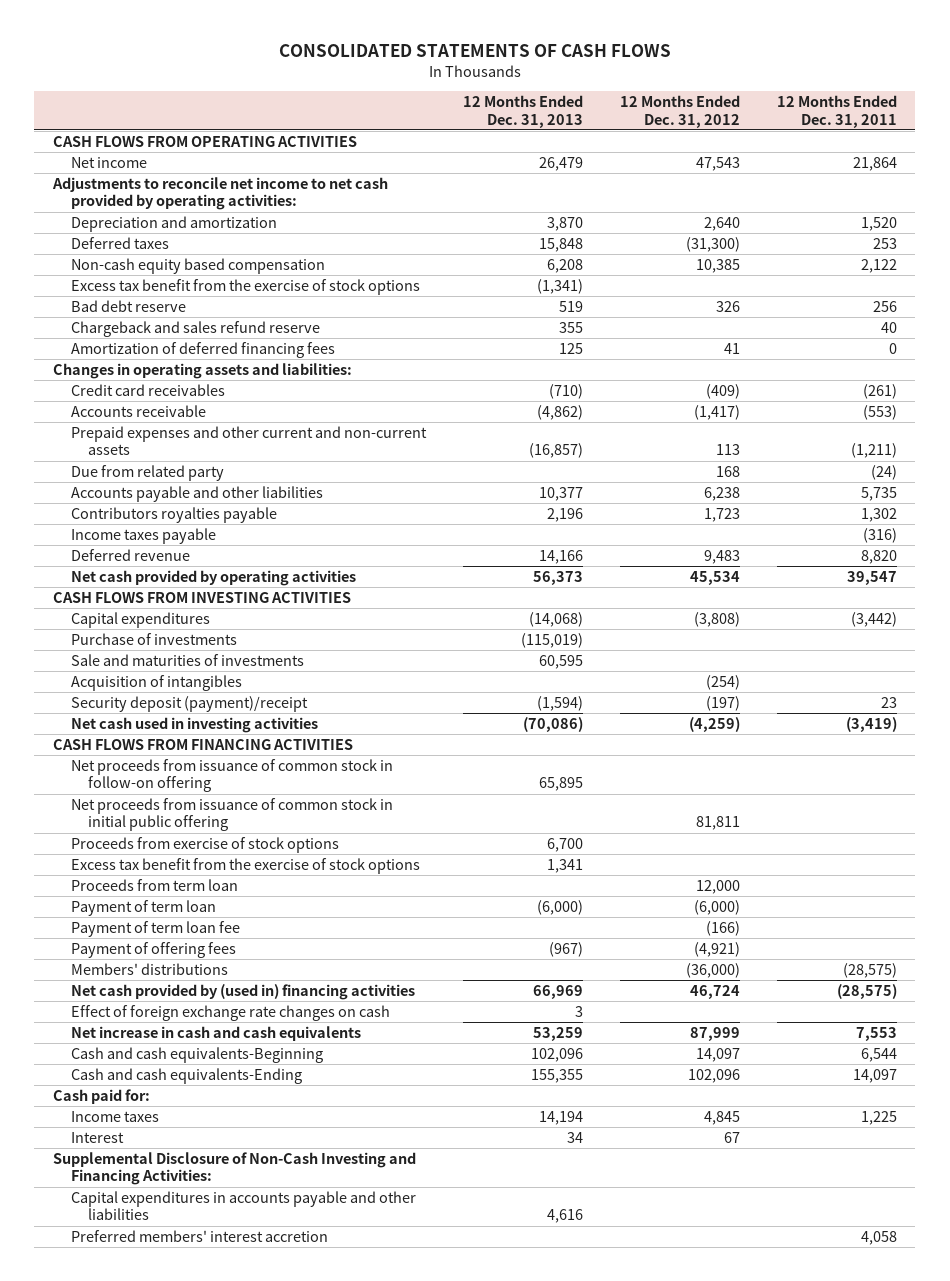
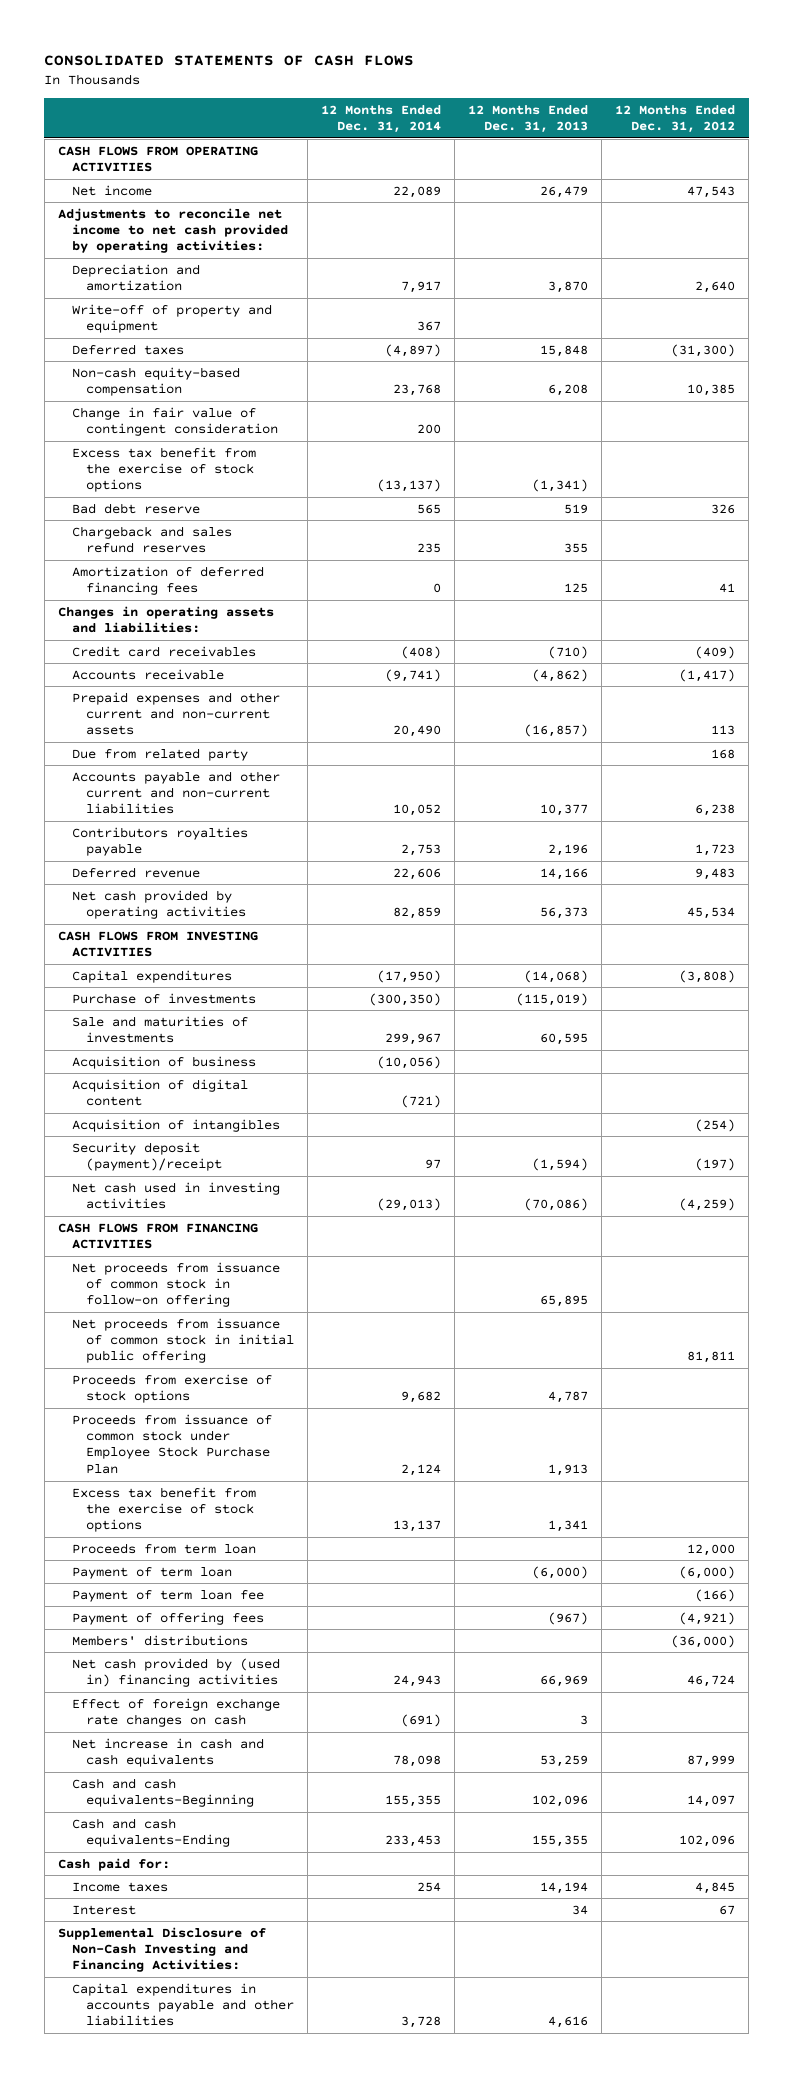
[776,95,897,128] 12 Months Ended Dec. 31, 2011 -> none
none -> [321,104,442,133] 12 Months Ended Dec. 31, 2014
none -> [71,303,272,334] Write-off of property and equipment
[70,257,325,274] Non-cash equity based compensation -> [71,366,240,397] Non-cash equity-based compensation
none -> [71,406,278,437] Change in fair value of contingent consideration
[70,320,320,337] Chargeback and sales refund reserve -> [71,525,232,554] Chargeback and sales refund reserves
[70,485,323,502] Accounts payable and other liabilities -> [71,770,280,815] Accounts payable and other current and non-current liabilities
[70,527,216,544] Income taxes payable -> none
none -> [71,1055,256,1069] Acquisition of business
none -> [71,1078,248,1107] Acquisition of digital content
[546,837,583,852] 6,700 -> [548,1391,589,1404] 4,787
none -> [71,1413,272,1474] Proceeds from issuance of common stock under Employee Stock Purchase Plan
[70,1229,328,1242] Preferred members' interest accretion -> none

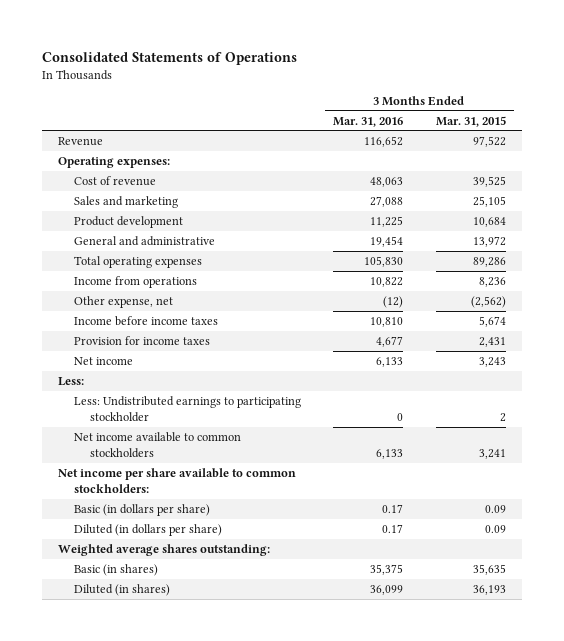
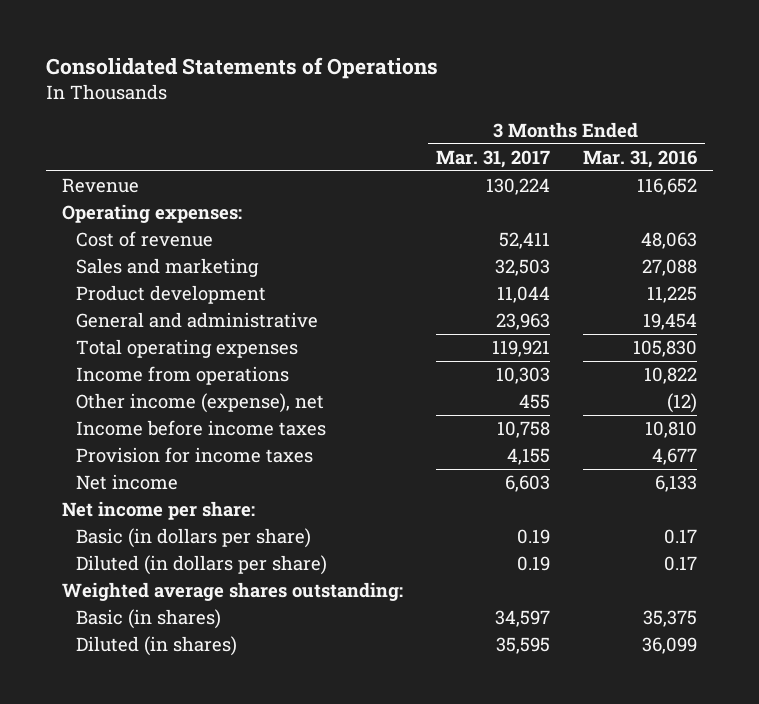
[435,115,506,127] Mar. 31, 2015 -> none
none -> [435,149,550,168] Mar. 31, 2017
[74,295,174,308] Other expense, net -> [75,392,324,413] Other income (expense), net
[58,376,85,386] Less: -> none
[74,395,302,422] Less: Undistributed earnings to participating stockholder -> none
[74,431,242,458] Net income available to common stockholders -> none
[58,467,297,493] Net income per share available to common stockholders: -> [62,500,256,520] Net income per share:

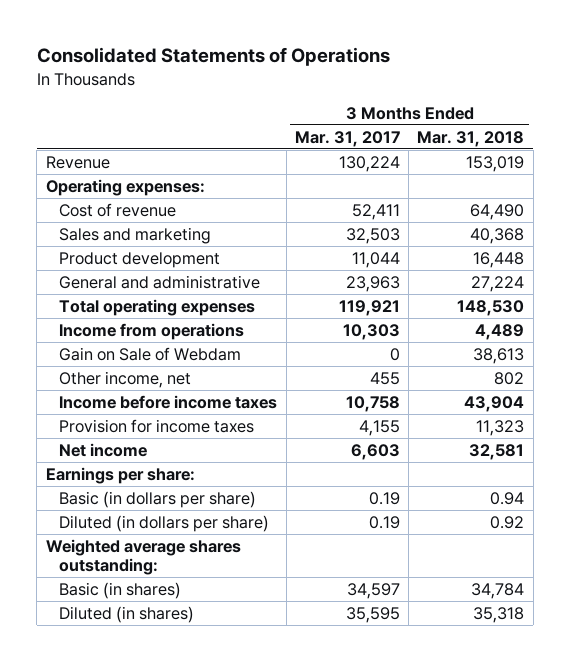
[582,149,697,168] Mar. 31, 2016 -> none
none -> [417,130,525,147] Mar. 31, 2018
none -> [59,346,242,361] Gain on Sale of Webdam
[75,392,324,413] Other income (expense), net -> [59,370,192,388] Other income, net
[62,500,256,520] Net income per share: -> [45,466,195,484] Earnings per share:

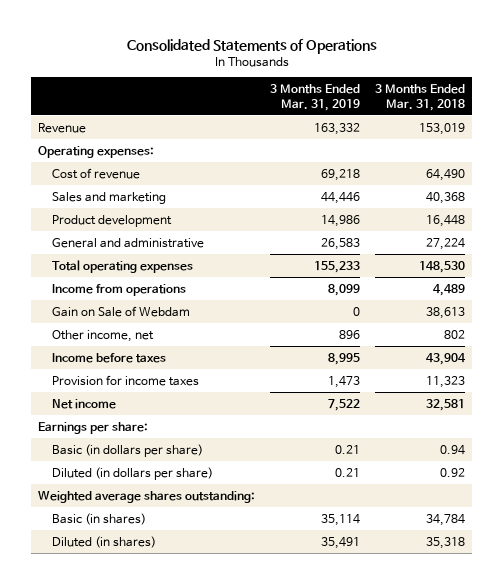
[294,130,400,147] Mar. 31, 2017 -> none
none -> [270,84,361,111] 3 Months Ended Mar. 31, 2019
[59,394,278,409] Income before income taxes -> [51,352,166,363] Income before taxes

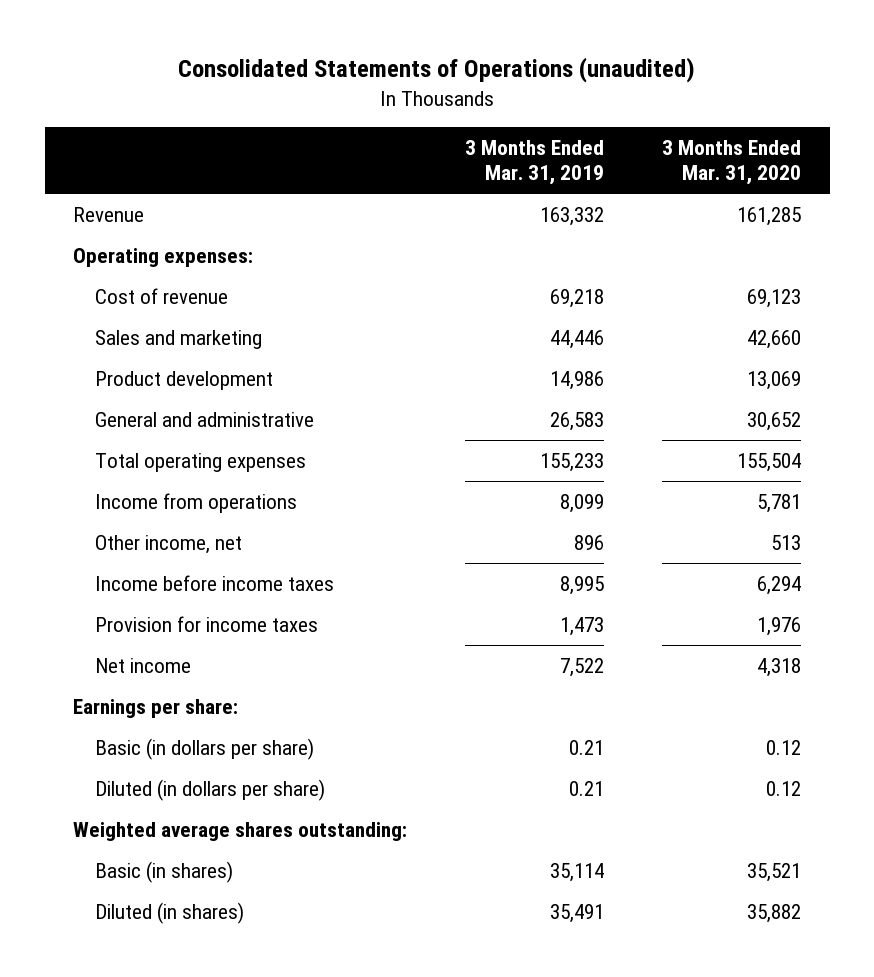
[126,38,377,54] Consolidated Statements of Operations -> [178,57,696,84] Consolidated Statements of Operations (unaudited)
[374,84,465,111] 3 Months Ended Mar. 31, 2018 -> none
none -> [662,139,802,186] 3 Months Ended Mar. 31, 2020
[51,305,190,317] Gain on Sale of Webdam -> none
[51,352,166,363] Income before taxes -> [94,574,334,591] Income before income taxes

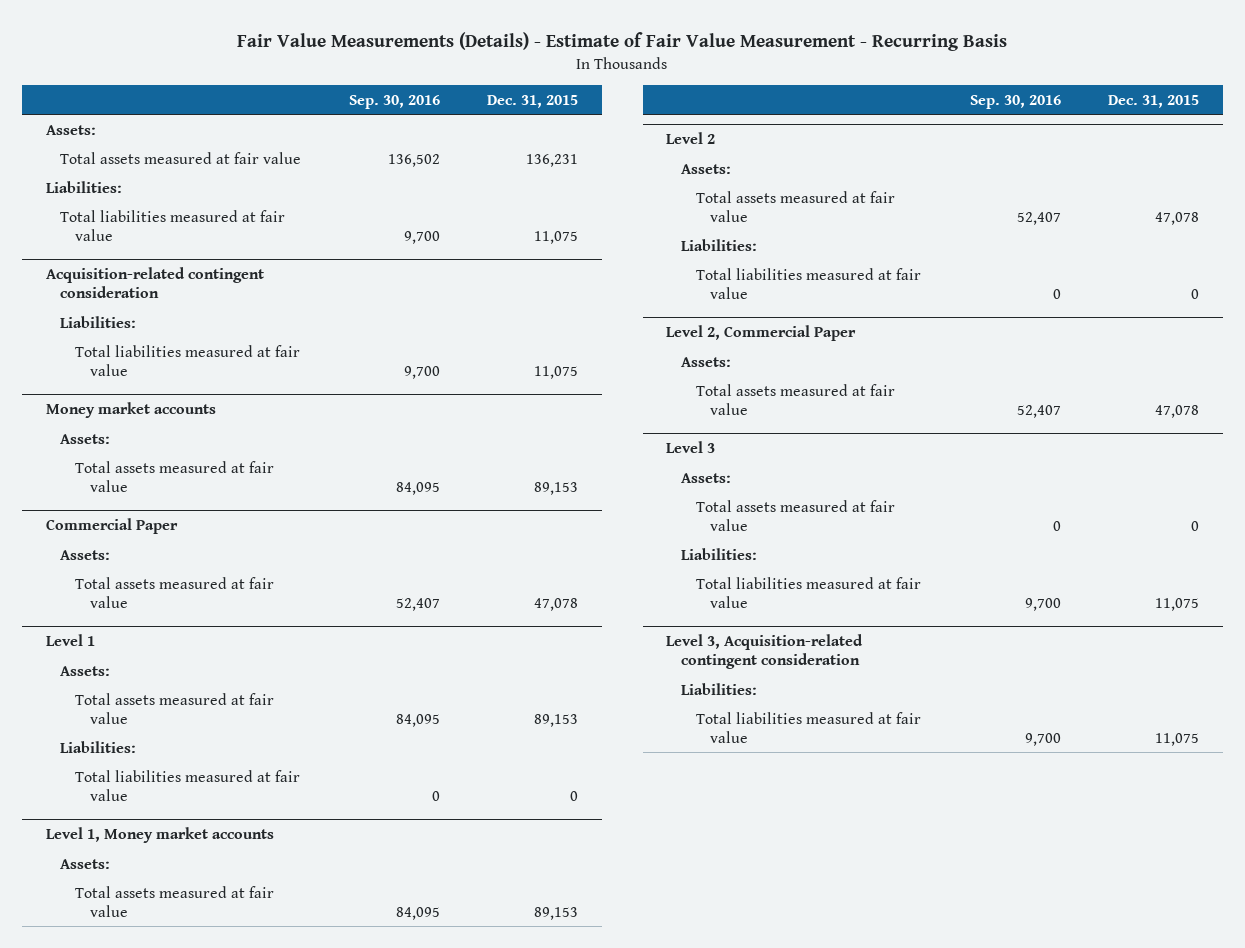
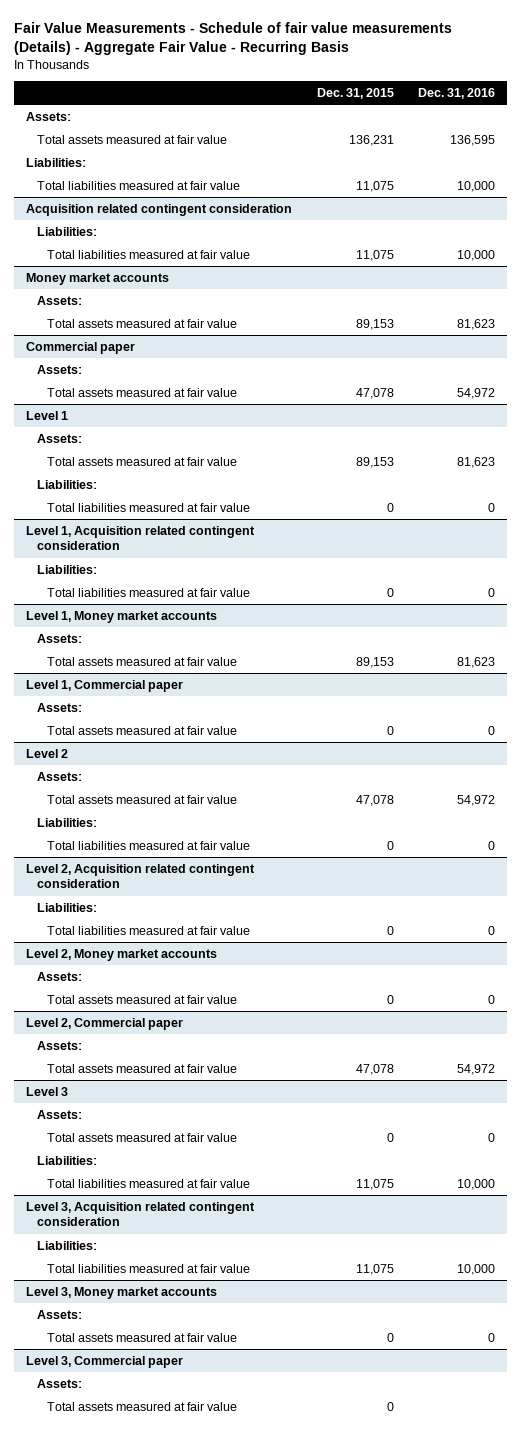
[237,32,1008,52] Fair Value Measurements (Details) - Estimate of Fair Value Measurement - Recurring Basis -> [14,22,453,56] Fair Value Measurements - Schedule of fair value measurements (Details) - Aggregate Fair Value - Recurring Basis
[348,94,440,109] Sep. 30, 2016 -> none
none -> [417,88,495,100] Dec. 31, 2016
[45,267,264,299] Acquisition-related contingent consideration -> [26,203,293,216] Acquisition related contingent consideration
[45,518,178,535] Commercial Paper -> [26,341,136,354] Commercial paper
none -> [26,525,256,551] Level 1, Acquisition related contingent consideration
none -> [36,564,97,574] Liabilities:
none -> [47,587,251,597] Total liabilities measured at fair value
none -> [26,679,184,692] Level 1, Commercial paper
none -> [36,702,82,712] Assets:
none -> [47,725,238,735] Total assets measured at fair value
[666,325,857,342] Level 2, Commercial Paper -> none
none -> [26,863,256,889] Level 2, Acquisition related contingent consideration
none -> [36,902,97,912] Liabilities:
none -> [47,925,251,935] Total liabilities measured at fair value
none -> [26,948,218,961] Level 2, Money market accounts
none -> [47,994,238,1004] Total assets measured at fair value
none -> [26,1017,184,1030] Level 2, Commercial paper
none -> [36,1040,82,1050] Assets:
[666,634,864,670] Level 3, Acquisition-related contingent consideration -> [26,1201,256,1227] Level 3, Acquisition related contingent consideration
none -> [26,1286,218,1299] Level 3, Money market accounts
none -> [36,1309,82,1319] Assets:
none -> [47,1332,238,1342] Total assets measured at fair value
none -> [26,1355,184,1368] Level 3, Commercial paper
none -> [36,1378,82,1388] Assets:
none -> [47,1401,238,1411] Total assets measured at fair value

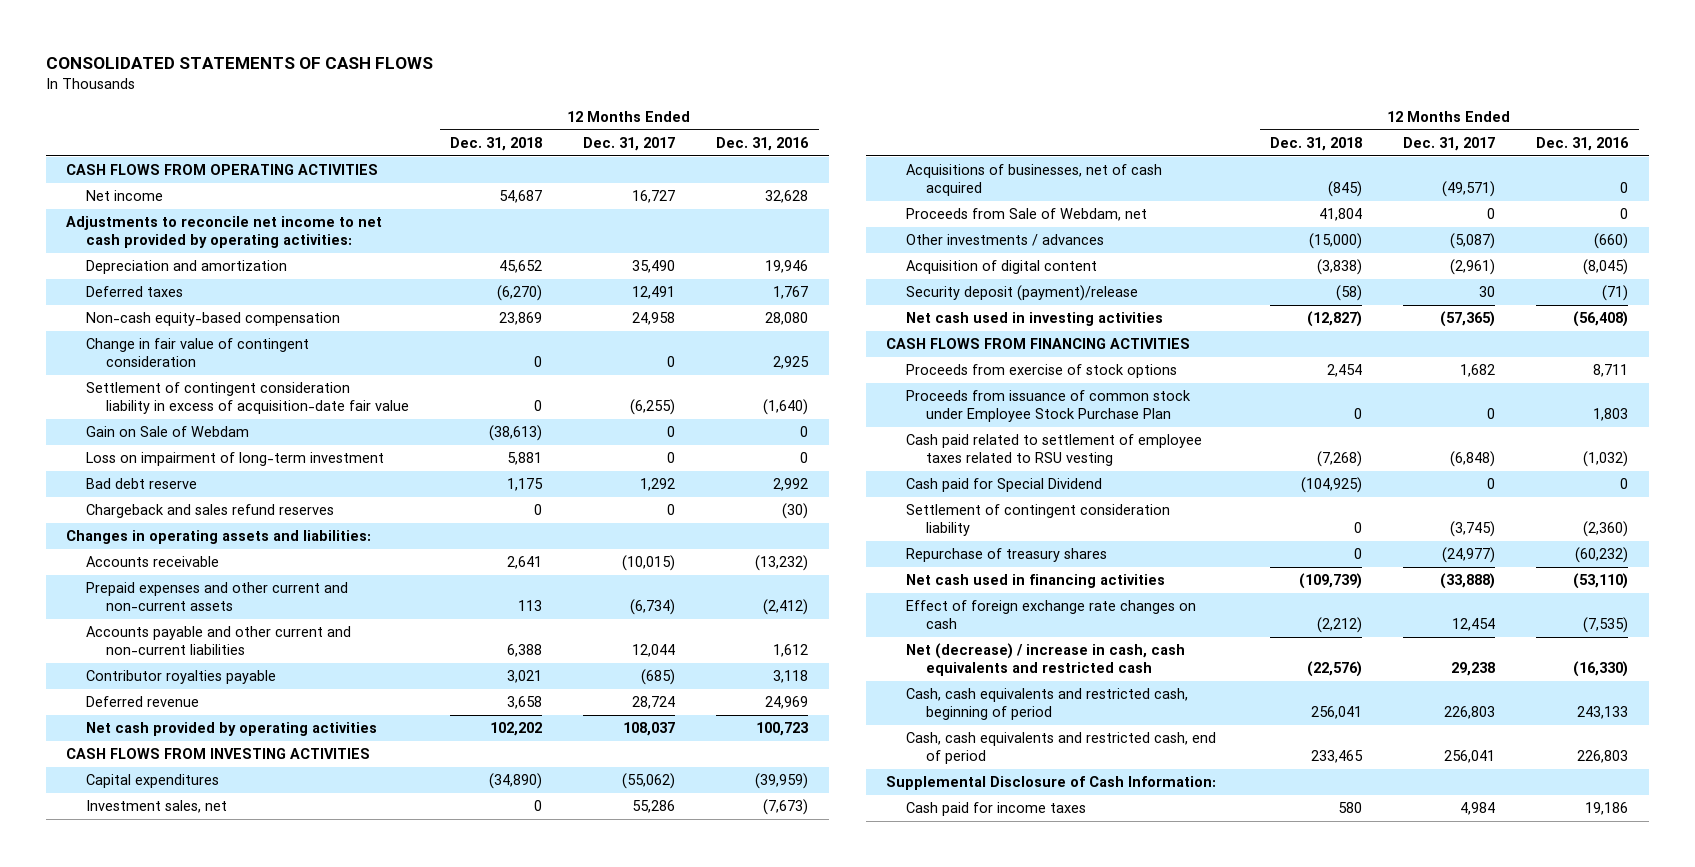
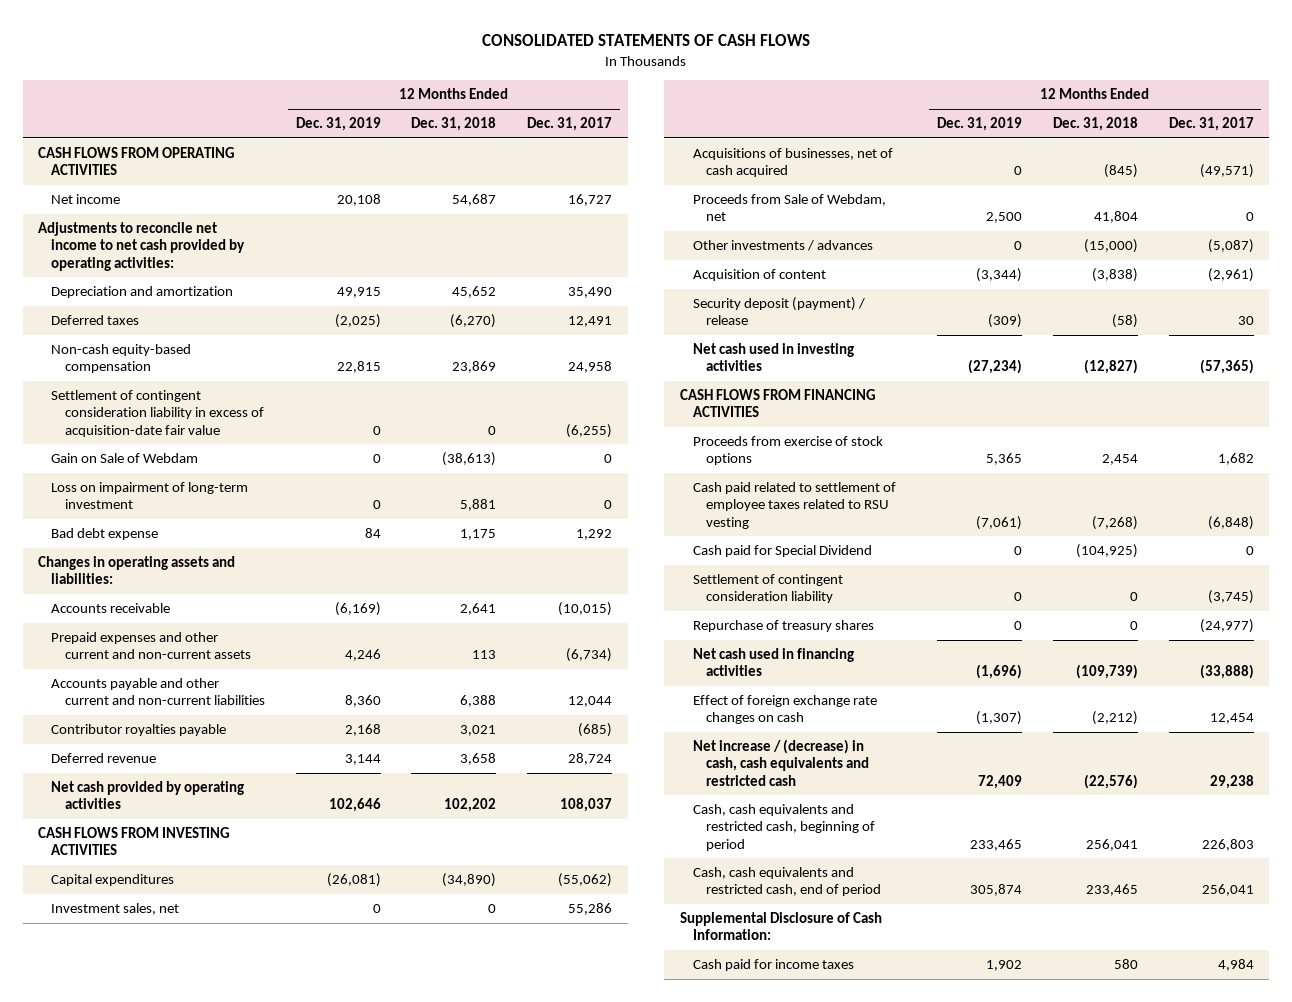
[716,136,810,151] Dec. 31, 2016 -> none
none -> [295,117,381,132] Dec. 31, 2019
[86,338,310,368] Change in fair value of contingent consideration -> none
[86,504,335,519] Chargeback and sales refund reserves -> none
[86,478,198,490] Bad debt reserve -> [51,528,159,541] Bad debt expense
[906,260,1098,275] Acquisition of digital content -> [693,269,827,282] Acquisition of content
[906,285,1139,302] Security deposit (payment)/release -> [693,297,866,326] Security deposit (payment) / release
[906,390,1192,423] Proceeds from issuance of common stock under Employee Stock Purchase Plan -> none
[906,643,1186,677] Net (decrease) / increase in cash, cash equivalents and restricted cash -> [693,739,870,786] Net increase / (decrease) in cash, cash equivalents and restricted cash

